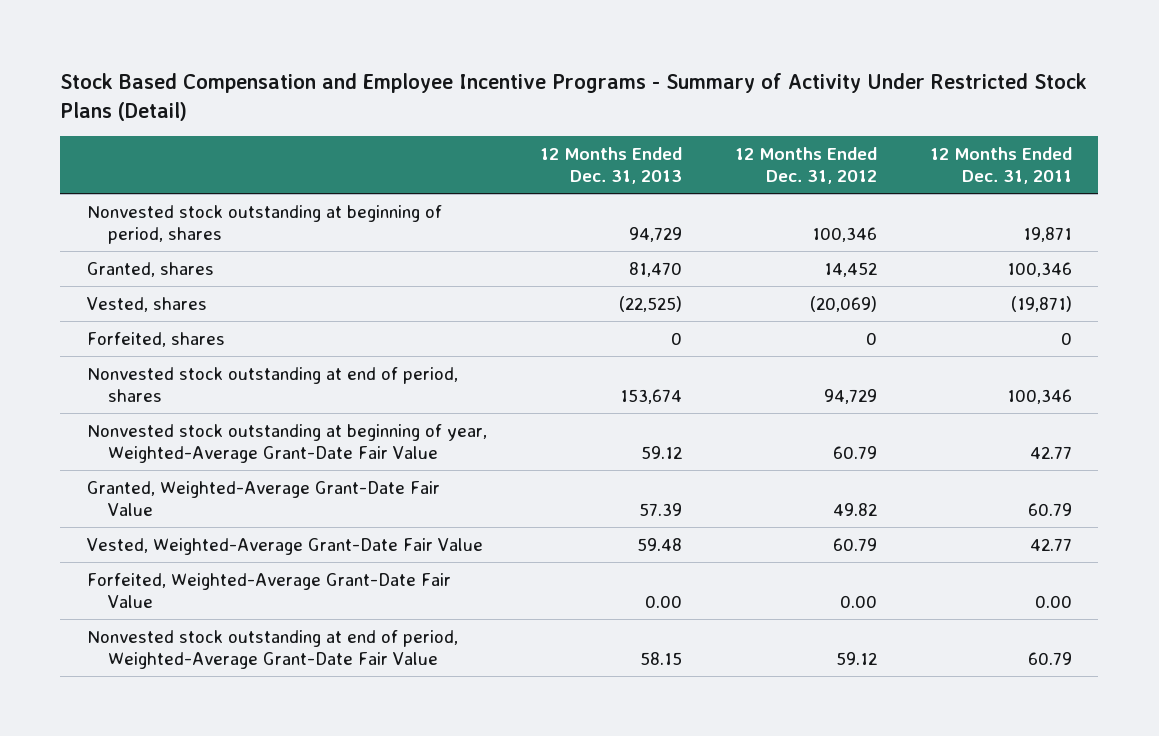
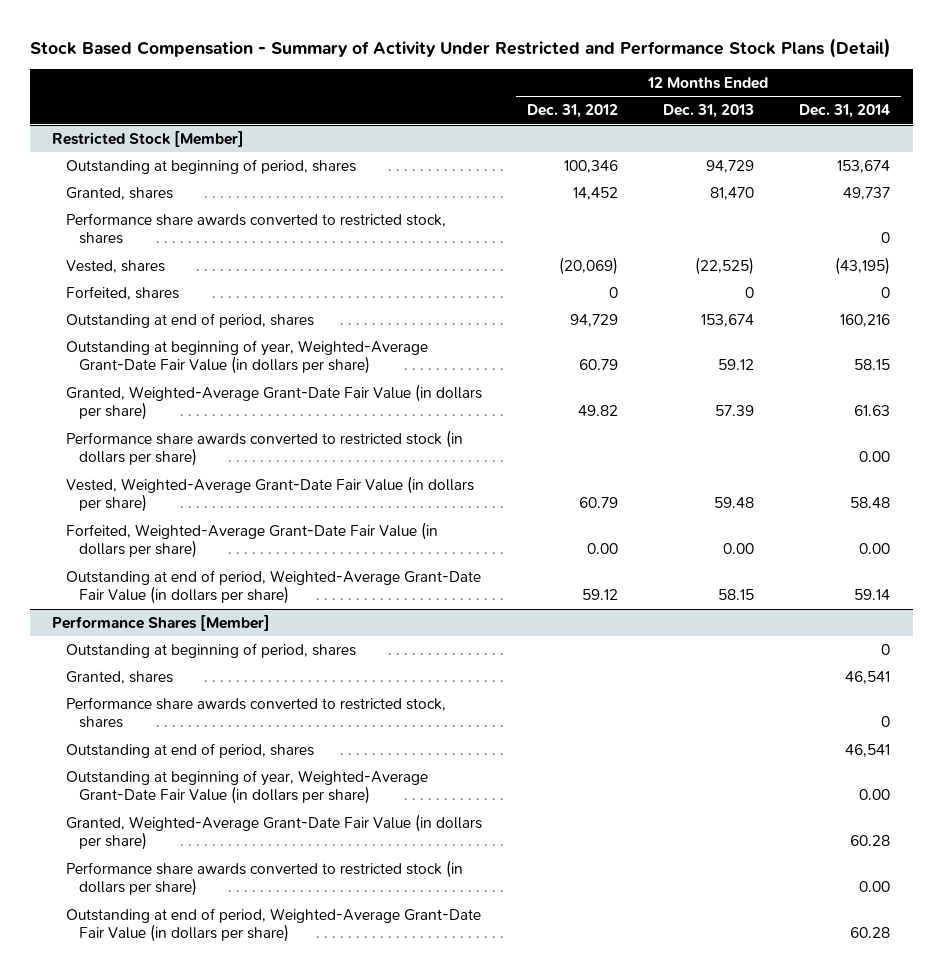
[60,72,1088,121] Stock Based Compensation and Employee Incentive Programs - Summary of Activity Under Restricted Stock Plans (Detail) -> [29,37,891,58] Stock Based Compensation - Summary of Activity Under Restricted and Performance Stock Plans (Detail)
[929,146,1072,184] 12 Months Ended Dec. 31, 2011 -> none
none -> [799,104,891,119] Dec. 31, 2014
none -> [52,130,245,147] Restricted Stock [Member]
[86,204,442,244] Nonvested stock outstanding at beginning of period, shares -> [65,158,356,174] Outstanding at beginning of period, shares
none -> [65,212,446,245] Performance share awards converted to restricted stock, shares
[86,366,458,402] Nonvested stock outstanding at end of period, shares -> [65,312,314,328] Outstanding at end of period, shares
[86,423,487,463] Nonvested stock outstanding at beginning of year, Weighted-Average Grant-Date Fair Value -> [65,339,428,375] Outstanding at beginning of year, Weighted-Average Grant-Date Fair Value (in dollars per share)
[86,480,440,516] Granted, Weighted-Average Grant-Date Fair Value -> [65,383,482,421] Granted, Weighted-Average Grant-Date Fair Value (in dollars per share)
none -> [65,429,463,467] Performance share awards converted to restricted stock (in dollars per share)
[86,537,483,555] Vested, Weighted-Average Grant-Date Fair Value -> [65,475,474,513] Vested, Weighted-Average Grant-Date Fair Value (in dollars per share)
[86,572,451,608] Forfeited, Weighted-Average Grant-Date Fair Value -> [65,521,438,559] Forfeited, Weighted-Average Grant-Date Fair Value (in dollars per share)
[86,629,458,669] Nonvested stock outstanding at end of period, Weighted-Average Grant-Date Fair Value -> [65,569,481,605] Outstanding at end of period, Weighted-Average Grant-Date Fair Value (in dollars per share)
none -> [52,614,271,631] Performance Shares [Member]
none -> [65,642,356,658] Outstanding at beginning of period, shares
none -> [65,670,173,684] Granted, shares
none -> [65,696,446,729] Performance share awards converted to restricted stock, shares
none -> [65,742,314,758] Outstanding at end of period, shares
none -> [65,769,428,805] Outstanding at beginning of year, Weighted-Average Grant-Date Fair Value (in dollars per share)
none -> [65,813,482,851] Granted, Weighted-Average Grant-Date Fair Value (in dollars per share)
none -> [65,859,463,897] Performance share awards converted to restricted stock (in dollars per share)
none -> [65,907,481,943] Outstanding at end of period, Weighted-Average Grant-Date Fair Value (in dollars per share)

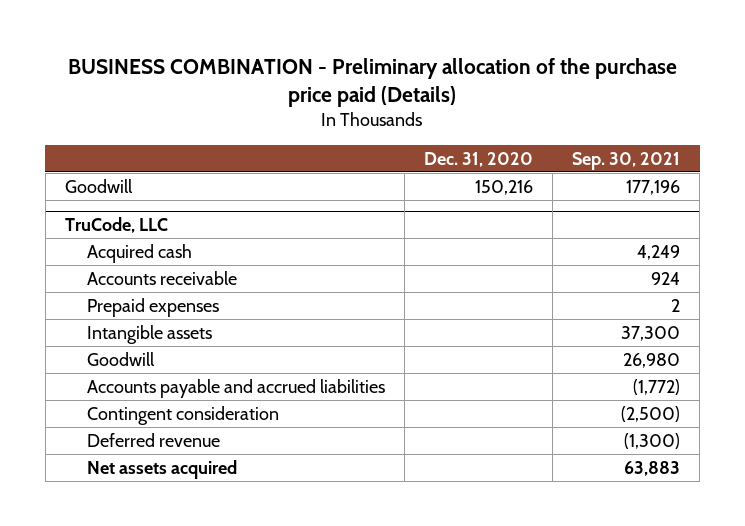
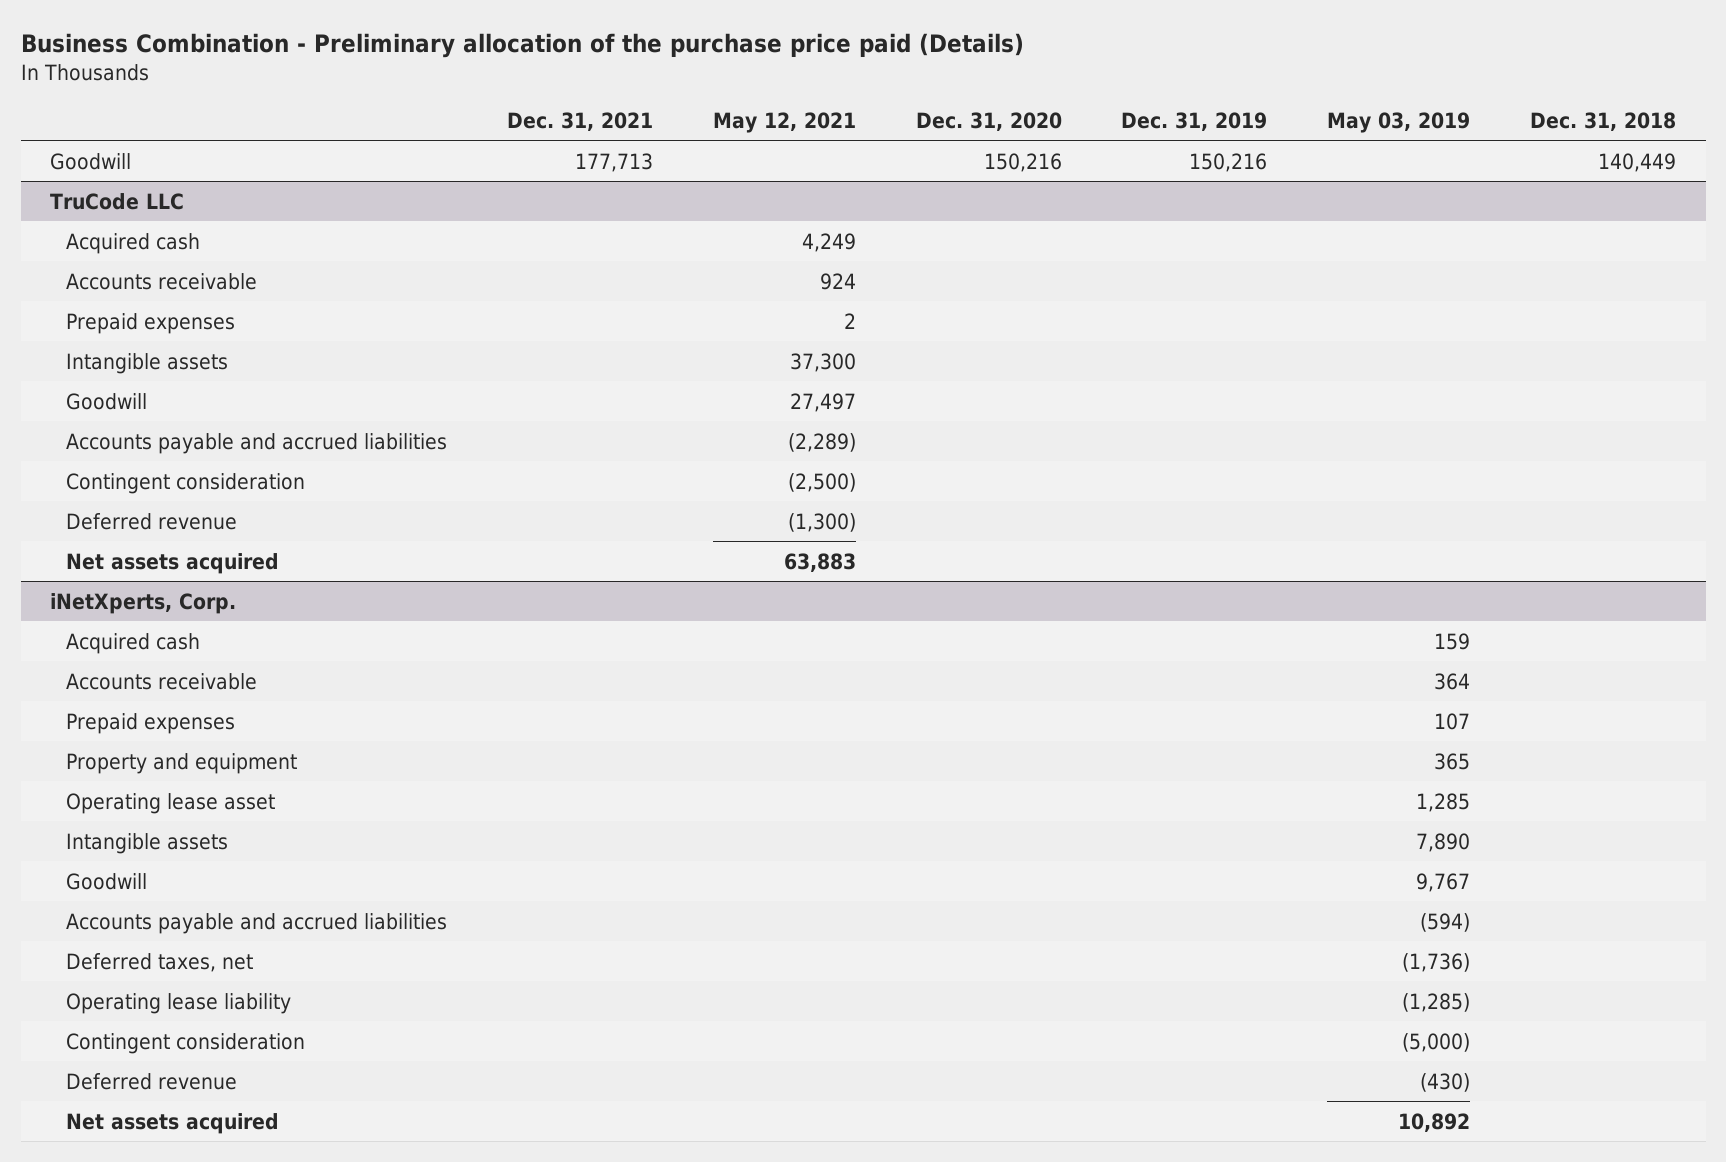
[68,57,678,107] BUSINESS COMBINATION - Preliminary allocation of the purchase price paid (Details) -> [20,33,1024,59] Business Combination - Preliminary allocation of the purchase price paid (Details)
[572,151,681,170] Sep. 30, 2021 -> none
none -> [507,111,654,131] Dec. 31, 2021
none -> [712,111,856,133] May 12, 2021
none -> [1121,111,1268,131] Dec. 31, 2019
none -> [1327,111,1471,133] May 03, 2019
none -> [1529,111,1676,131] Dec. 31, 2018
[64,217,168,234] TruCode, LLC -> [50,192,185,210] TruCode LLC
none -> [50,592,237,614] iNetXperts, Corp.
none -> [66,632,201,654] Acquired cash
none -> [66,672,258,690] Accounts receivable
none -> [66,712,236,734] Prepaid expenses
none -> [66,752,298,774] Property and equipment
none -> [66,792,276,814] Operating lease asset
none -> [66,832,229,854] Intangible assets
none -> [66,872,148,890] Goodwill
none -> [66,912,448,934] Accounts payable and accrued liabilities
none -> [66,952,254,972] Deferred taxes, net
none -> [66,992,292,1014] Operating lease liability
none -> [66,1032,306,1054] Contingent consideration
none -> [66,1072,238,1090] Deferred revenue
none -> [66,1112,280,1134] Net assets acquired

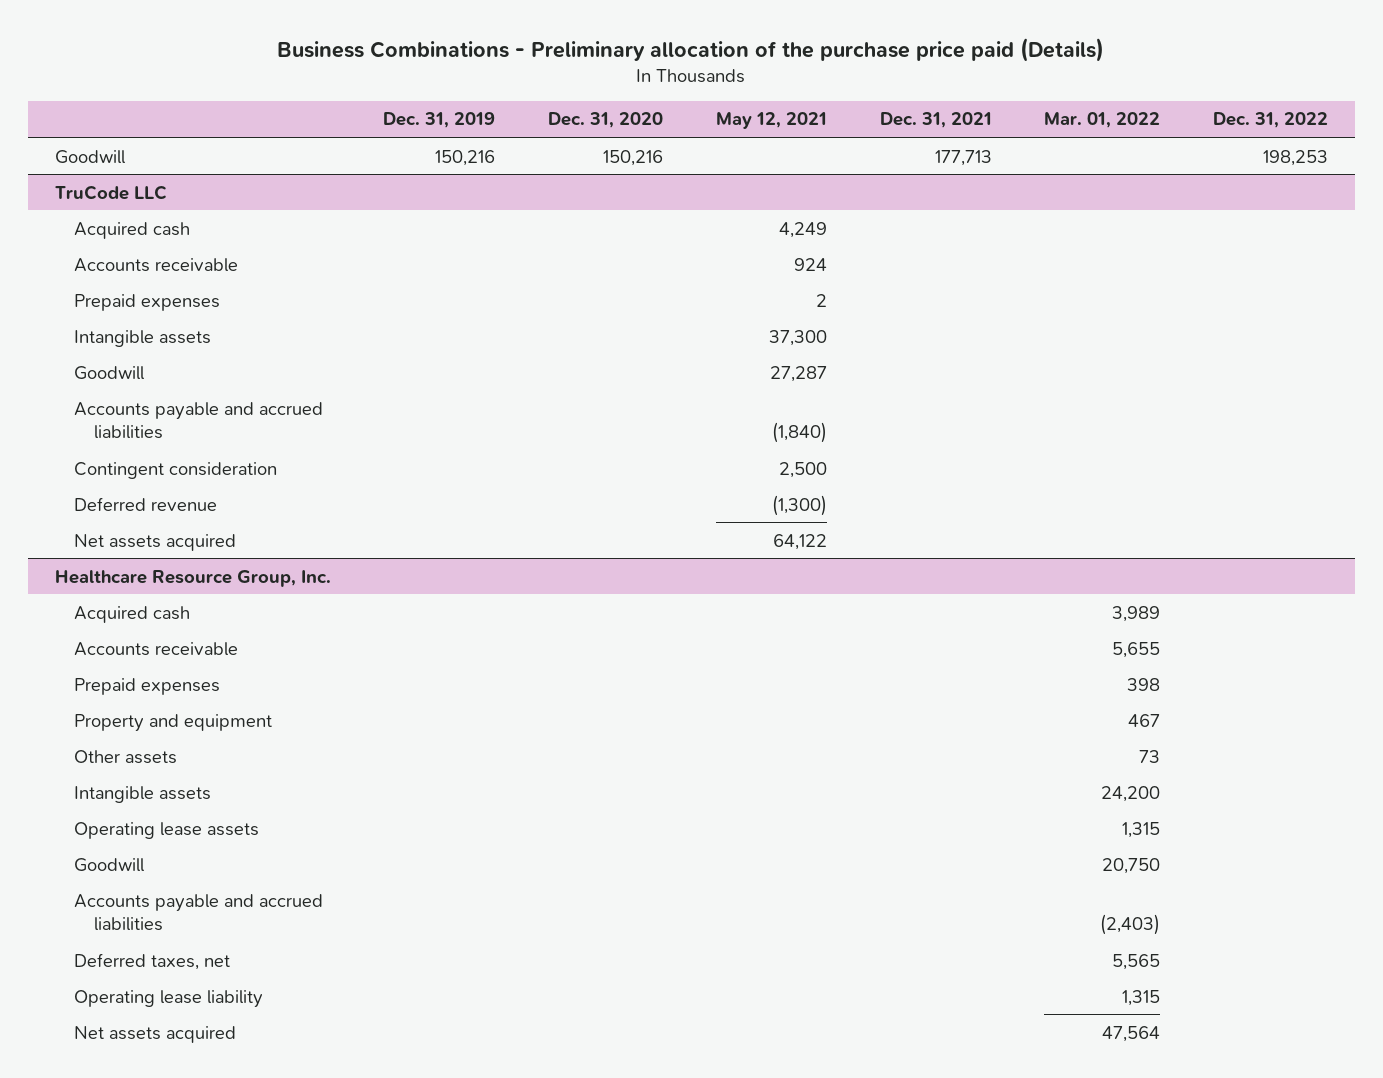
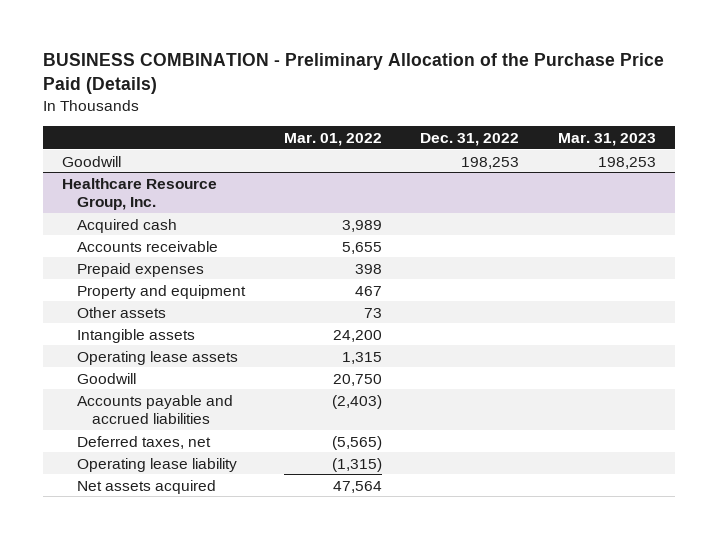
[277,38,1105,63] Business Combinations - Preliminary allocation of the purchase price paid (Details) -> [42,53,664,95] BUSINESS COMBINATION - Preliminary Allocation of the Purchase Price Paid (Details)
[383,112,496,129] Dec. 31, 2019 -> none
[548,112,664,129] Dec. 31, 2020 -> none
[715,112,827,130] May 12, 2021 -> none
[879,112,992,129] Dec. 31, 2021 -> none
none -> [557,132,656,146] Mar. 31, 2023
[54,184,167,200] TruCode LLC -> none
[74,221,191,239] Acquired cash -> none
[74,257,239,272] Accounts receivable -> none
[74,293,221,311] Prepaid expenses -> none
[74,329,212,347] Intangible assets -> none
[74,365,145,380] Goodwill -> none
[74,401,324,440] Accounts payable and accrued liabilities -> none
[74,461,278,479] Contingent consideration -> none
[74,496,218,511] Deferred revenue -> none
[74,533,237,551] Net assets acquired -> none
[1112,953,1161,970] 5,565 -> [331,435,382,450] (5,565)
[1122,989,1161,1006] 1,315 -> [331,457,382,472] (1,315)

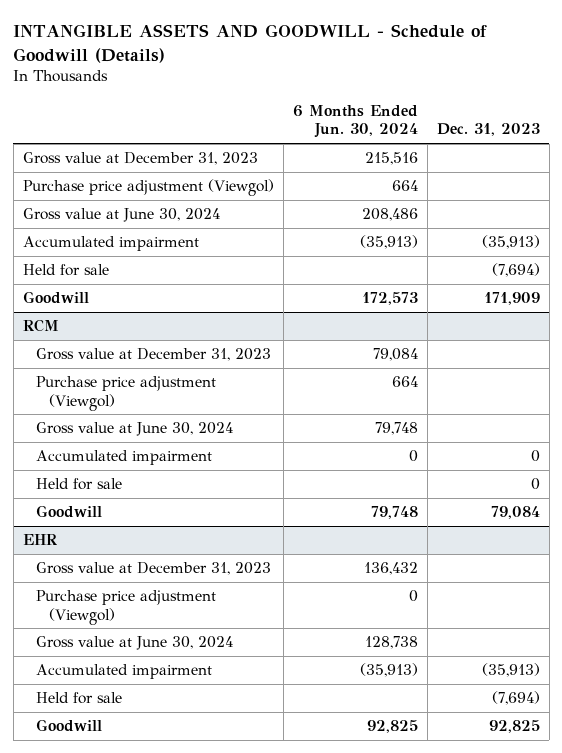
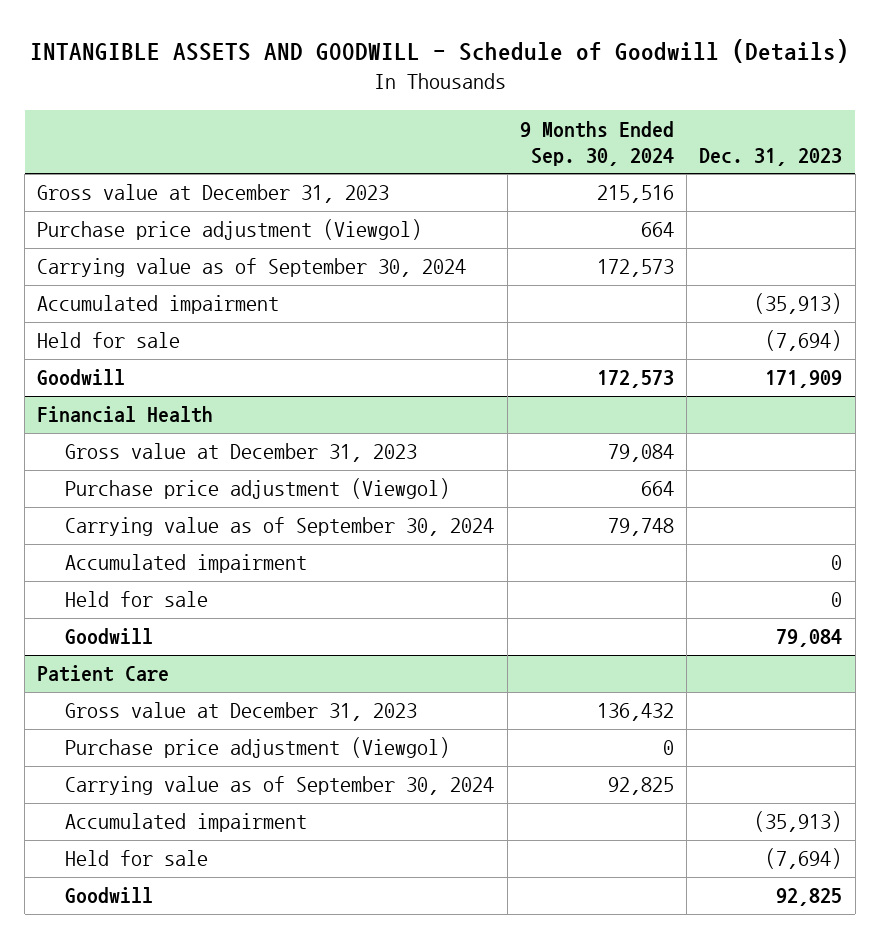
[292,104,418,139] 6 Months Ended Jun. 30, 2024 -> none
none -> [519,120,674,166] 9 Months Ended Sep. 30, 2024
[22,208,220,223] Gross value at June 30, 2024 -> [37,258,467,278] Carrying value as of September 30, 2024
[22,319,59,333] RCM -> [37,406,214,424] Financial Health
[35,422,233,437] Gross value at June 30, 2024 -> [65,517,495,537] Carrying value as of September 30, 2024
[22,534,57,546] EHR -> [37,665,170,683] Patient Care
[35,636,233,651] Gross value at June 30, 2024 -> [65,776,495,796] Carrying value as of September 30, 2024

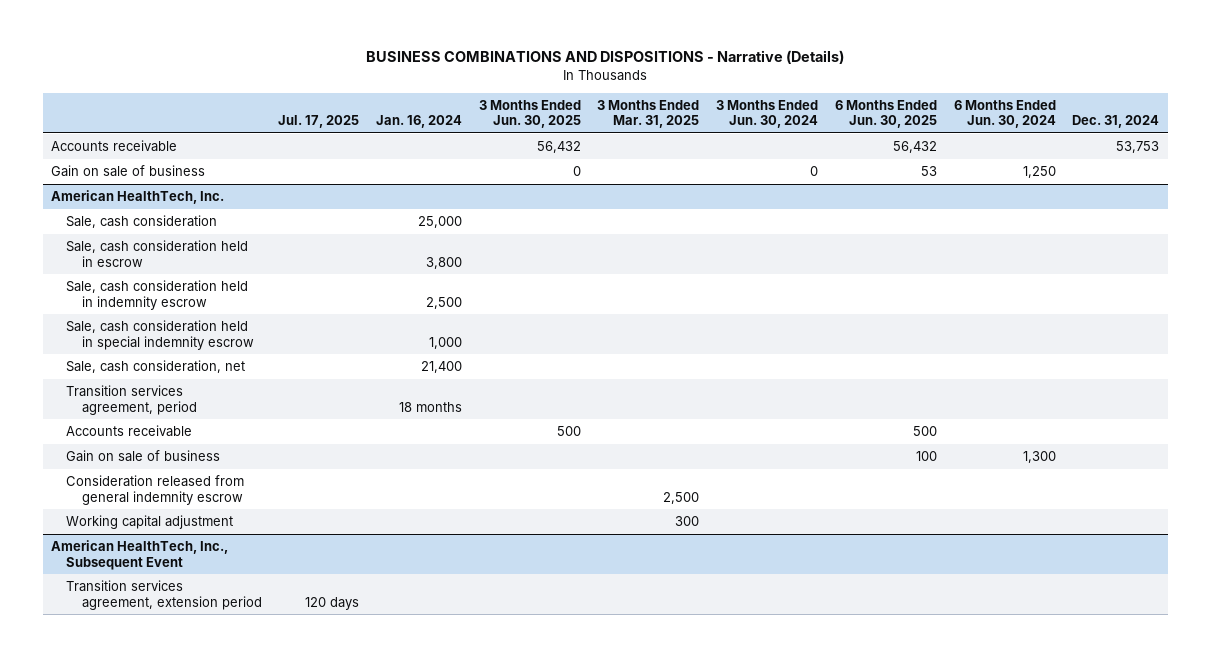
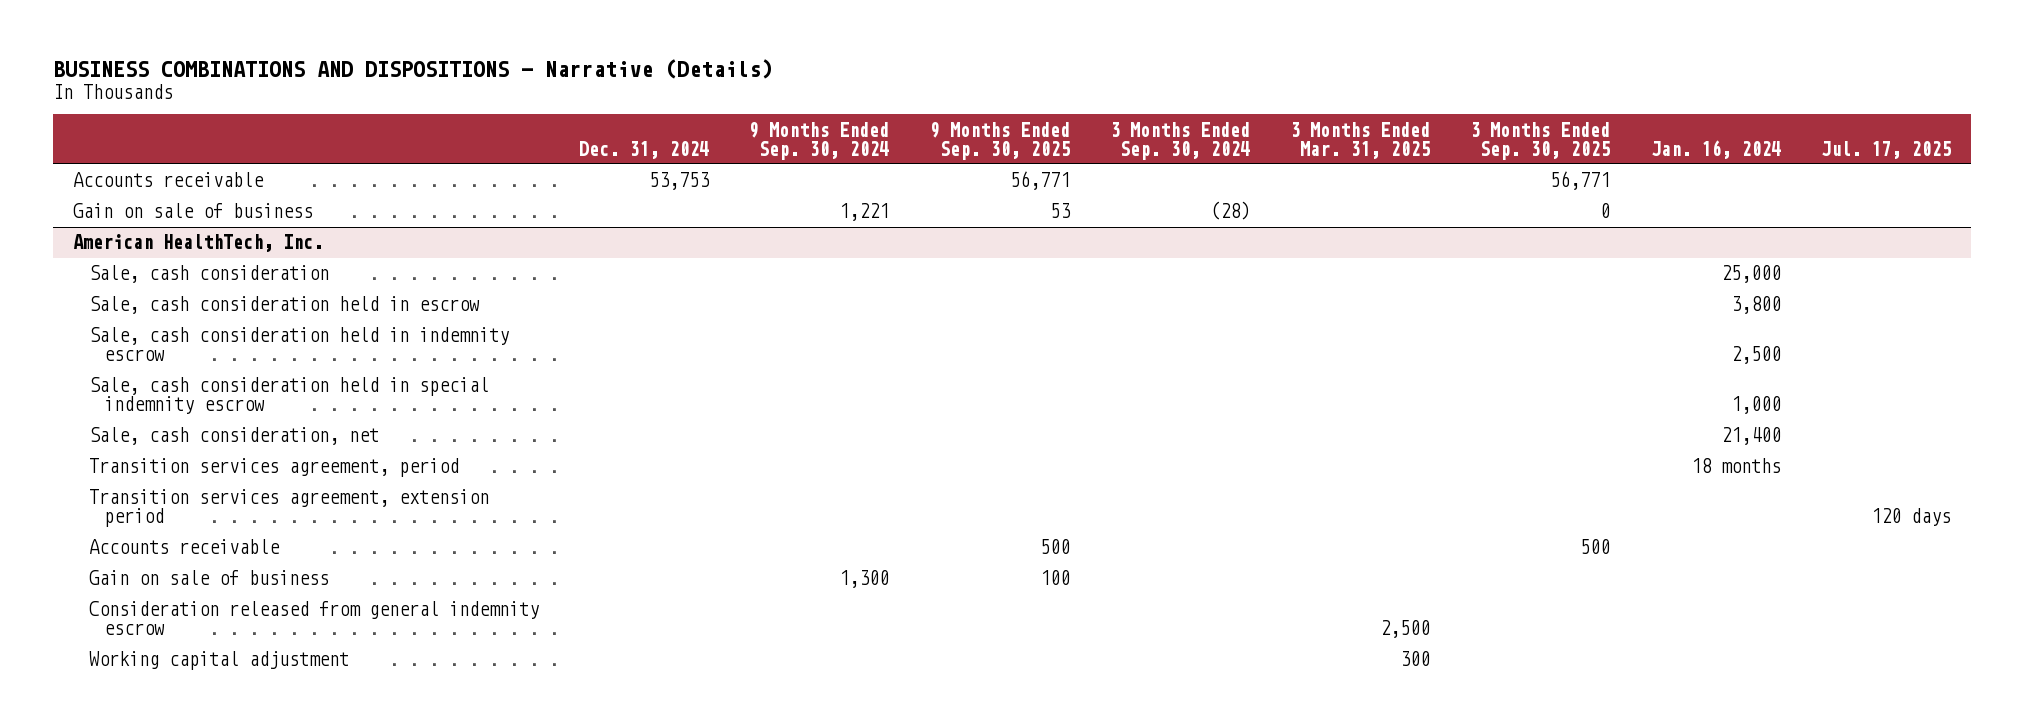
[478,99,581,129] 3 Months Ended Jun. 30, 2025 -> none
[716,99,819,129] 3 Months Ended Jun. 30, 2024 -> none
[834,99,937,129] 6 Months Ended Jun. 30, 2025 -> none
[953,99,1056,129] 6 Months Ended Jun. 30, 2024 -> none
none -> [749,121,890,160] 9 Months Ended Sep. 30, 2024
none -> [929,121,1070,160] 9 Months Ended Sep. 30, 2025
none -> [1109,121,1250,160] 3 Months Ended Sep. 30, 2024
none -> [1470,121,1611,160] 3 Months Ended Sep. 30, 2025
none -> [88,489,489,528] Transition services agreement, extension period
[51,540,229,570] American HealthTech, Inc., Subsequent Event -> none
[66,580,262,610] Transition services agreement, extension period -> none

